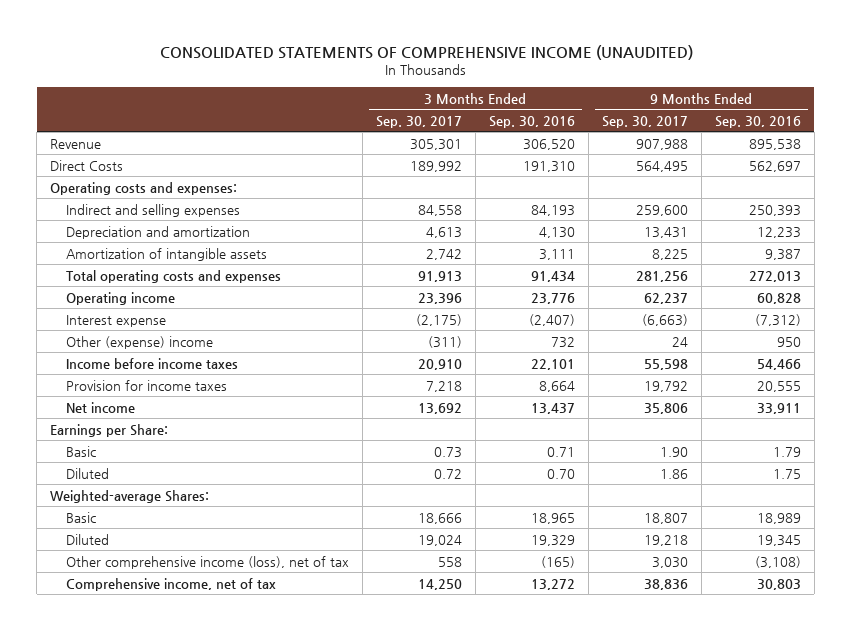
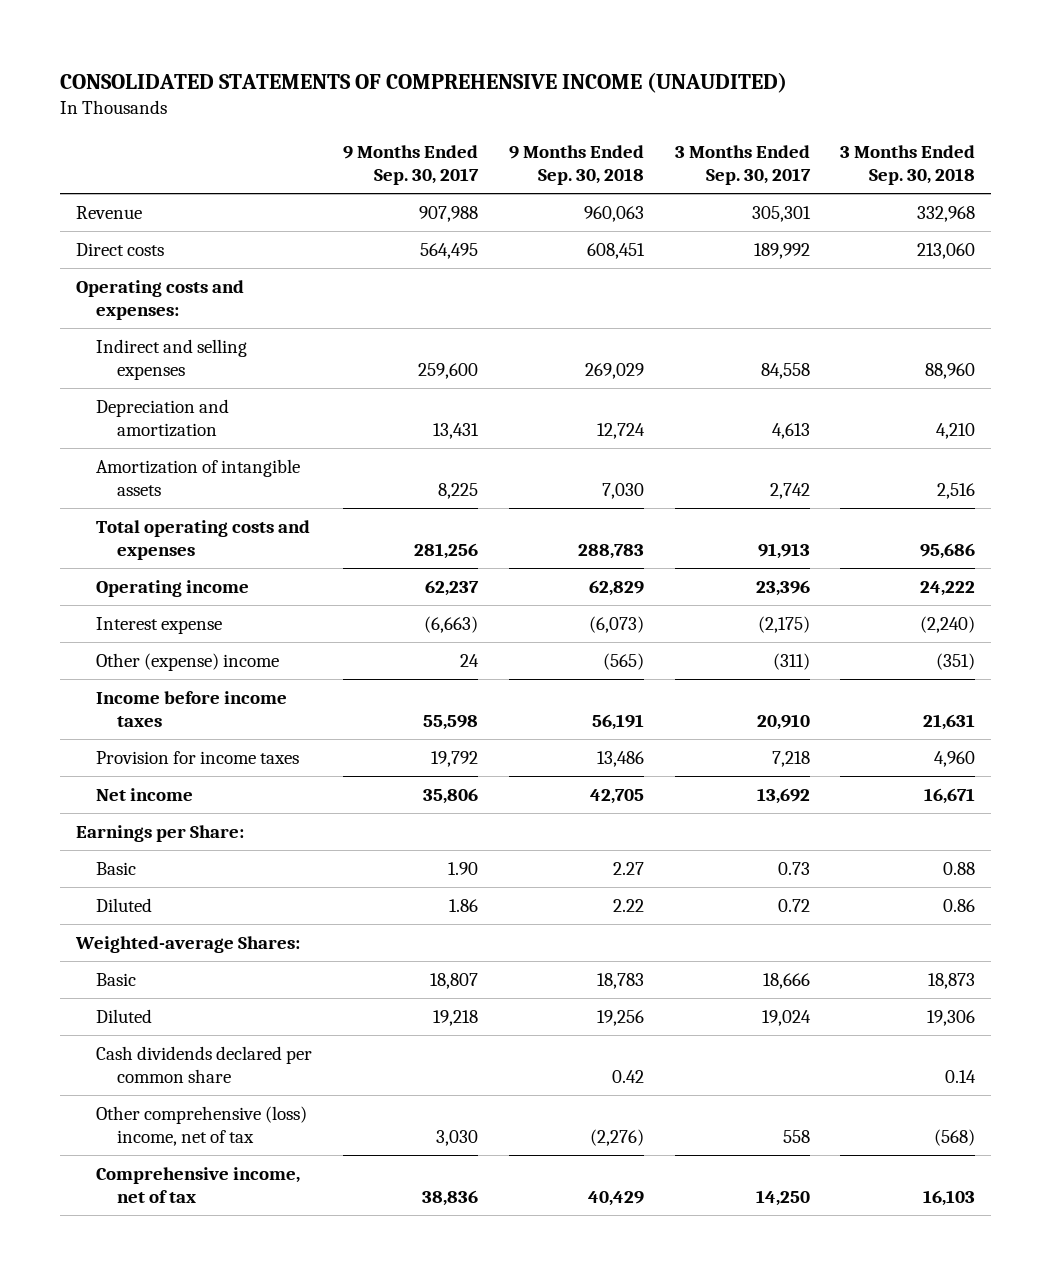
[488,115,575,128] Sep. 30, 2016 -> none
[714,115,801,128] Sep. 30, 2016 -> none
none -> [508,144,644,185] 9 Months Ended Sep. 30, 2018
none -> [840,144,976,185] 3 Months Ended Sep. 30, 2018
[50,159,124,171] Direct Costs -> [75,242,164,256] Direct costs
none -> [96,1045,313,1084] Cash dividends declared per common share
[65,555,349,569] Other comprehensive income (loss), net of tax -> [96,1105,308,1147] Other comprehensive (loss) income, net of tax

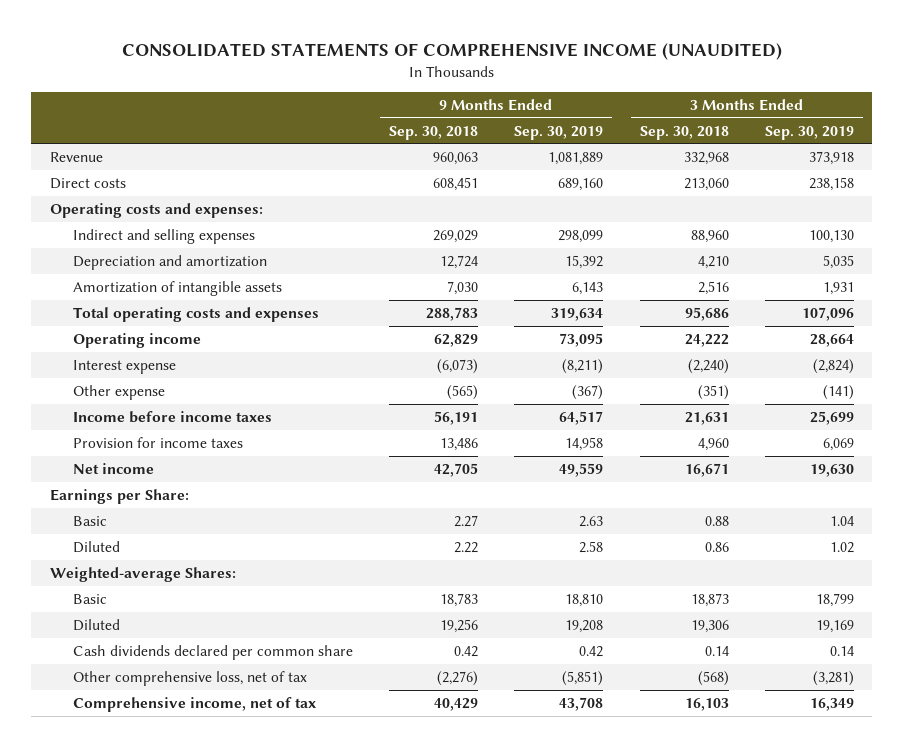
[343,144,480,185] 9 Months Ended Sep. 30, 2017 -> none
[674,144,811,185] 3 Months Ended Sep. 30, 2017 -> none
none -> [514,125,604,140] Sep. 30, 2019
none -> [765,125,855,140] Sep. 30, 2019
[96,652,280,671] Other (expense) income -> [72,384,165,400] Other expense
[96,1105,308,1147] Other comprehensive (loss) income, net of tax -> [72,670,307,686] Other comprehensive loss, net of tax

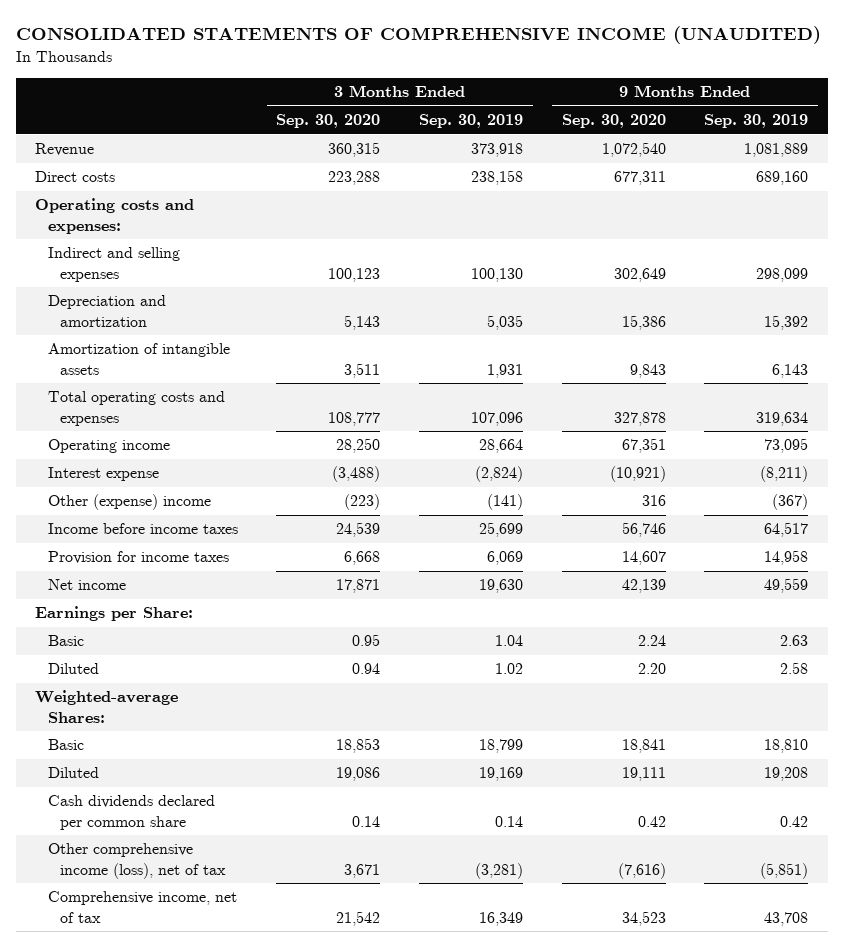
[388,125,478,140] Sep. 30, 2018 -> none
[639,125,729,140] Sep. 30, 2018 -> none
none -> [276,114,381,129] Sep. 30, 2020
none -> [561,114,666,129] Sep. 30, 2020
[72,384,165,400] Other expense -> [47,494,211,511] Other (expense) income
[72,670,307,686] Other comprehensive loss, net of tax -> [47,843,226,879] Other comprehensive income (loss), net of tax

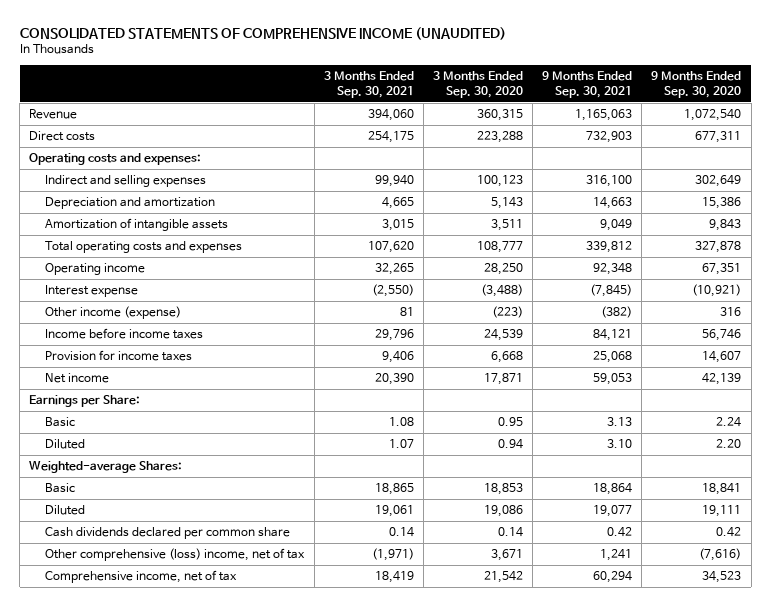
[418,114,523,129] Sep. 30, 2019 -> none
[704,114,809,129] Sep. 30, 2019 -> none
none -> [323,71,414,98] 3 Months Ended Sep. 30, 2021
none -> [542,71,633,98] 9 Months Ended Sep. 30, 2021
[47,494,211,511] Other (expense) income -> [45,306,182,320] Other income (expense)
[47,843,226,879] Other comprehensive income (loss), net of tax -> [45,548,306,562] Other comprehensive (loss) income, net of tax

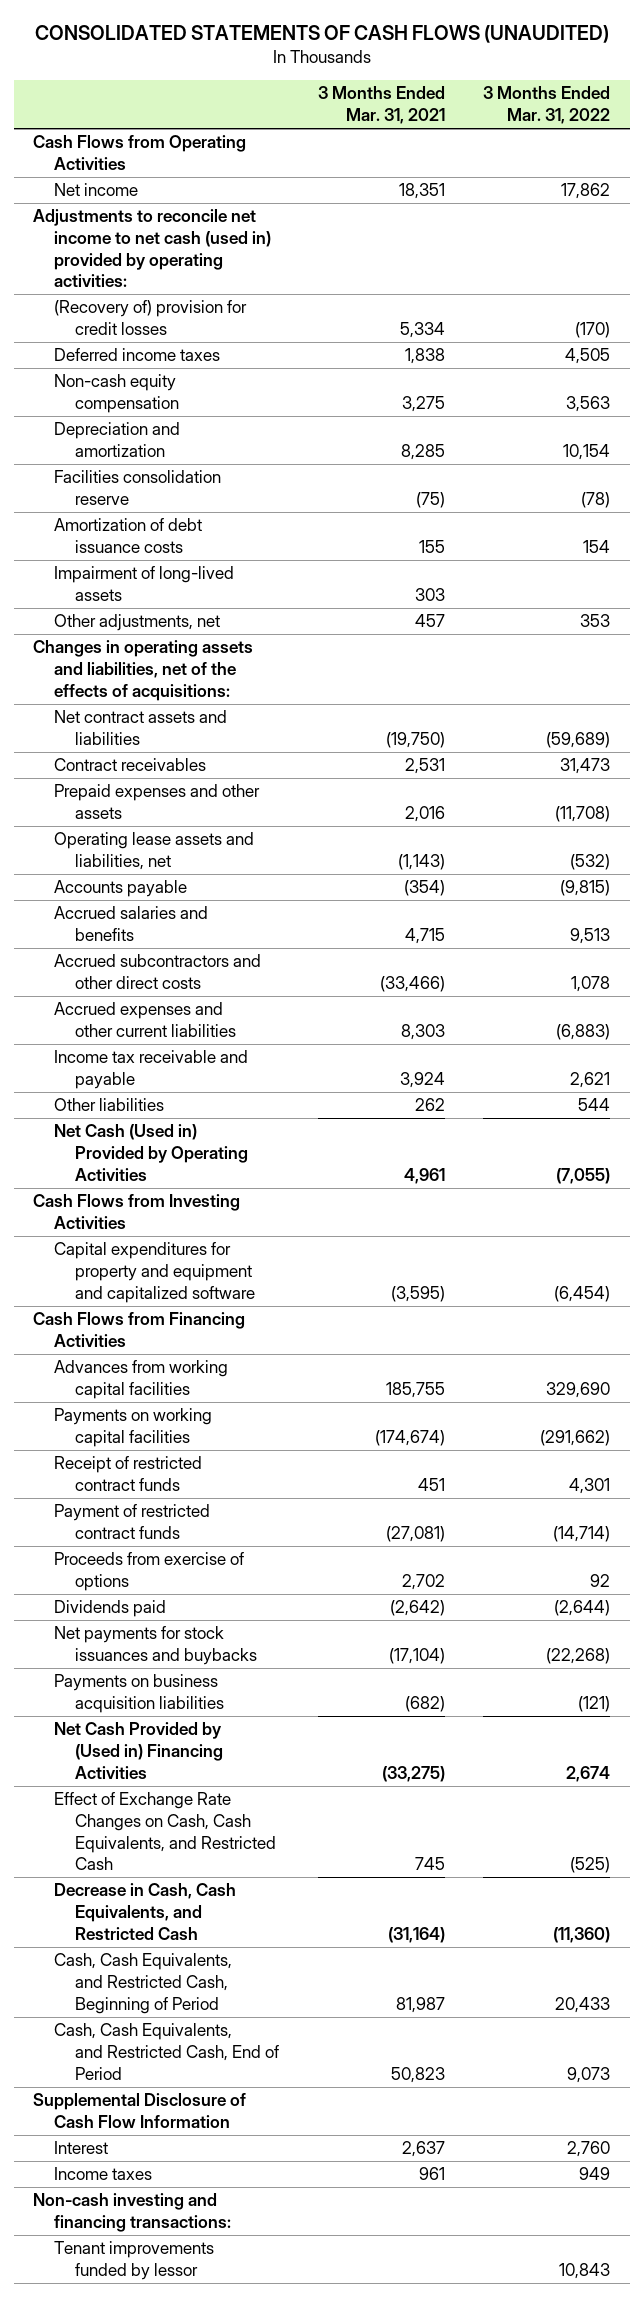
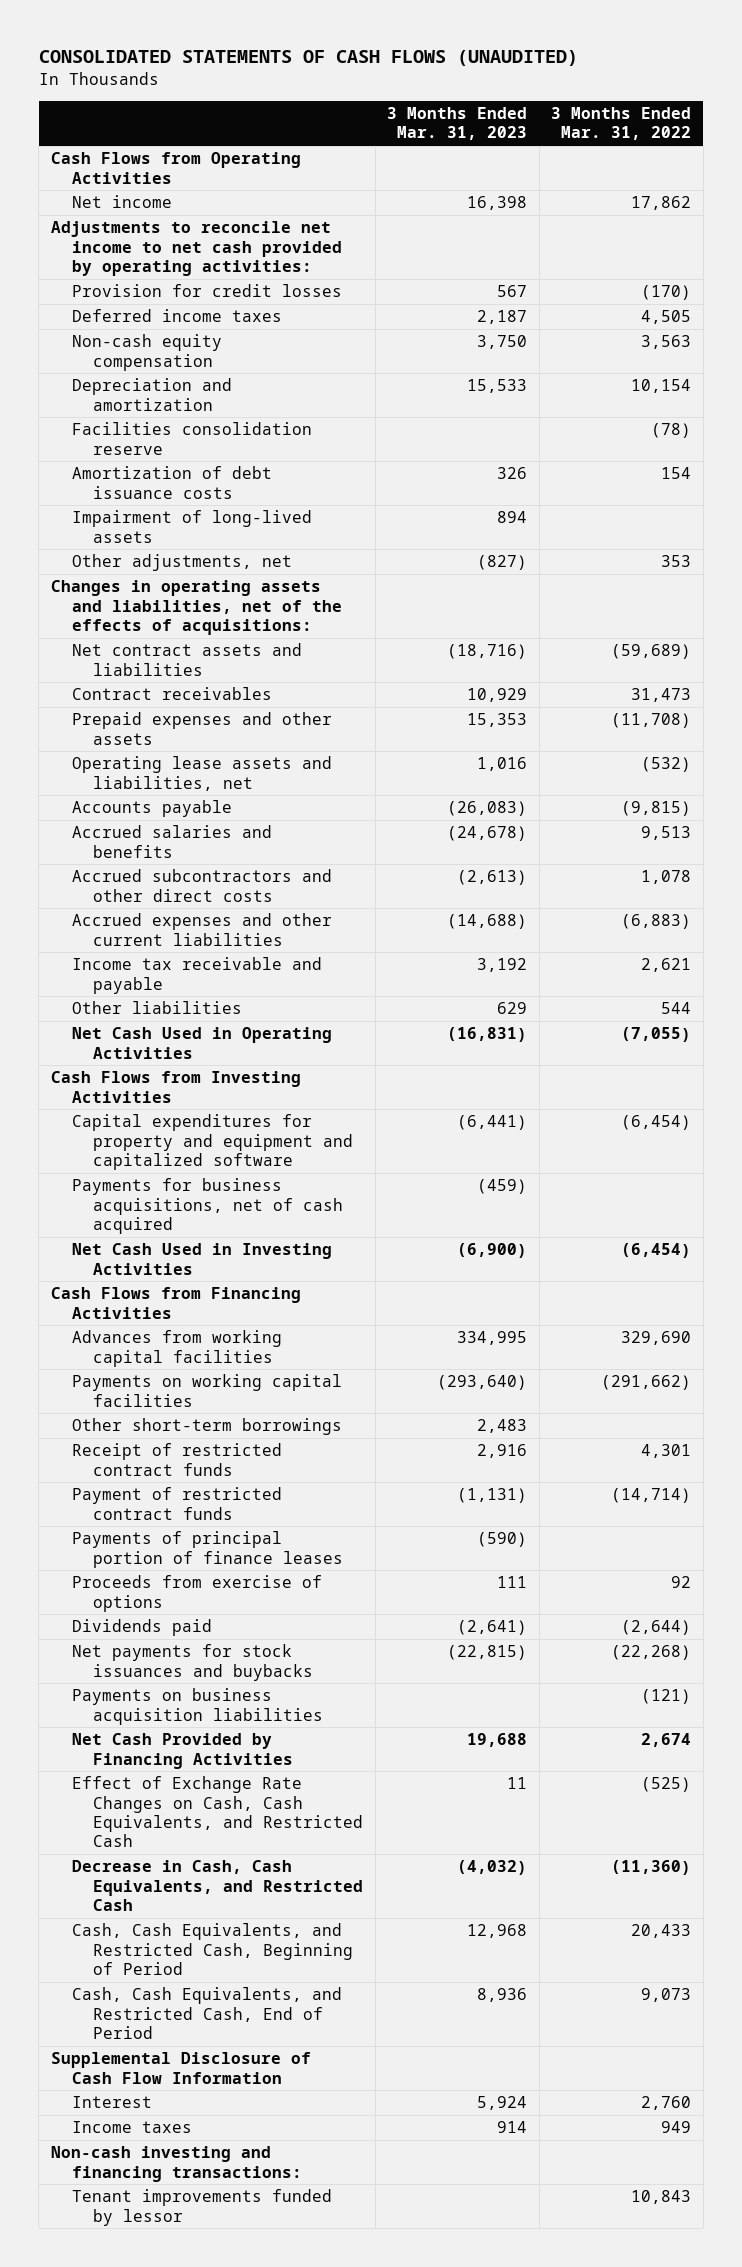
[317,86,445,125] 3 Months Ended Mar. 31, 2021 -> none
none -> [387,107,528,141] 3 Months Ended Mar. 31, 2023
[33,209,272,288] Adjustments to reconcile net income to net cash (used in) provided by operating activities: -> [50,221,342,276] Adjustments to reconcile net income to net cash provided by operating activities:
[54,300,248,336] (Recovery of) provision for credit losses -> [71,284,342,298] Provision for credit losses
[54,1124,248,1181] Net Cash (Used in) Provided by Operating Activities -> [71,1027,332,1059] Net Cash Used in Operating Activities
none -> [71,1178,344,1234] Payments for business acquisitions, net of cash acquired
none -> [71,1243,332,1275] Net Cash Used in Investing Activities
none -> [71,1418,342,1436] Other short-term borrowings
none -> [71,1531,344,1568] Payments of principal portion of finance leases
[54,1722,223,1779] Net Cash Provided by (Used in) Financing Activities -> [71,1733,294,1769] Net Cash Provided by Financing Activities

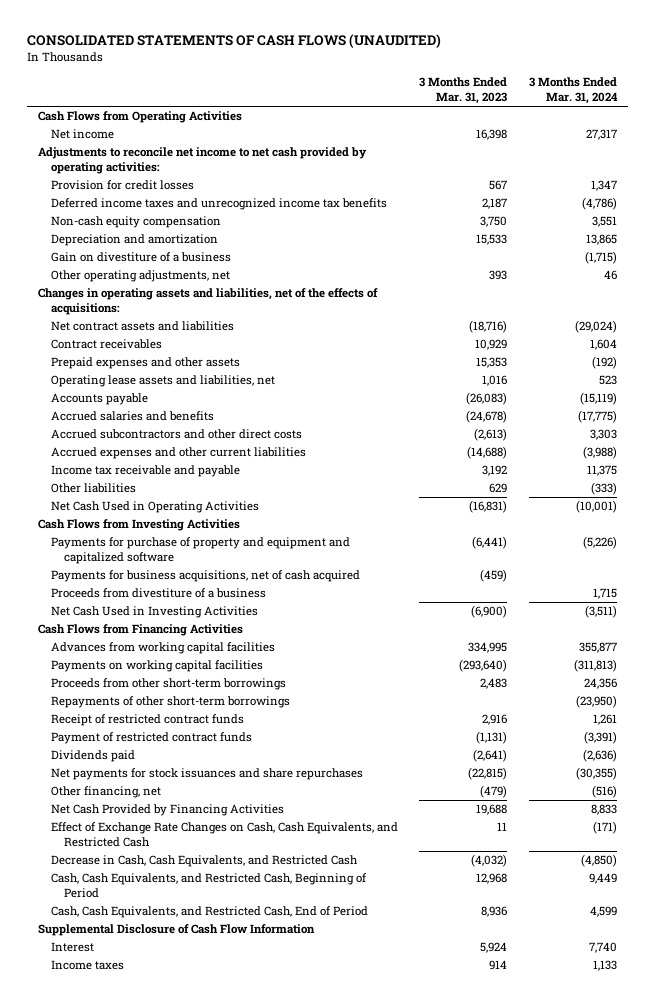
[551,107,692,141] 3 Months Ended Mar. 31, 2022 -> none
none -> [528,77,618,105] 3 Months Ended Mar. 31, 2024
[71,309,282,323] Deferred income taxes -> [51,198,388,211] Deferred income taxes and unrecognized income tax benefits
[71,422,312,455] Facilities consolidation reserve -> none
[71,466,272,499] Amortization of debt issuance costs -> none
[71,510,312,543] Impairment of long-lived assets -> none
none -> [51,252,232,263] Gain on divestiture of a business
[71,554,292,572] Other adjustments, net -> [51,270,231,283] Other operating adjustments, net
[477,555,528,571] (827) -> [489,270,508,281] 393
[71,1114,354,1170] Capital expenditures for property and equipment and capitalized software -> [51,537,351,565] Payments for purchase of property and equipment and capitalized software
none -> [51,588,267,599] Proceeds from divestiture of a business
[71,1418,342,1436] Other short-term borrowings -> [51,678,287,691] Proceeds from other short-term borrowings
none -> [51,696,291,709] Repayments of other short-term borrowings
[71,1531,344,1568] Payments of principal portion of finance leases -> none
[71,1575,322,1612] Proceeds from exercise of options -> none
[71,1688,324,1725] Payments on business acquisition liabilities -> none
[71,1644,314,1681] Net payments for stock issuances and buybacks -> [51,768,364,781] Net payments for stock issuances and share repurchases
none -> [51,786,162,799] Other financing, net
[50,2146,302,2182] Non-cash investing and financing transactions: -> none
[71,2189,332,2226] Tenant improvements funded by lessor -> none

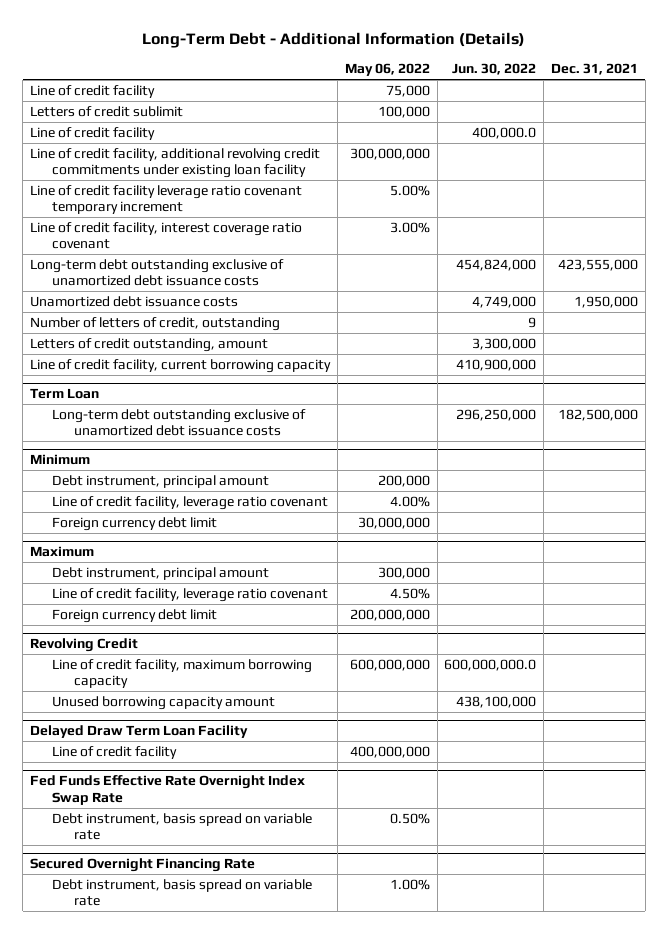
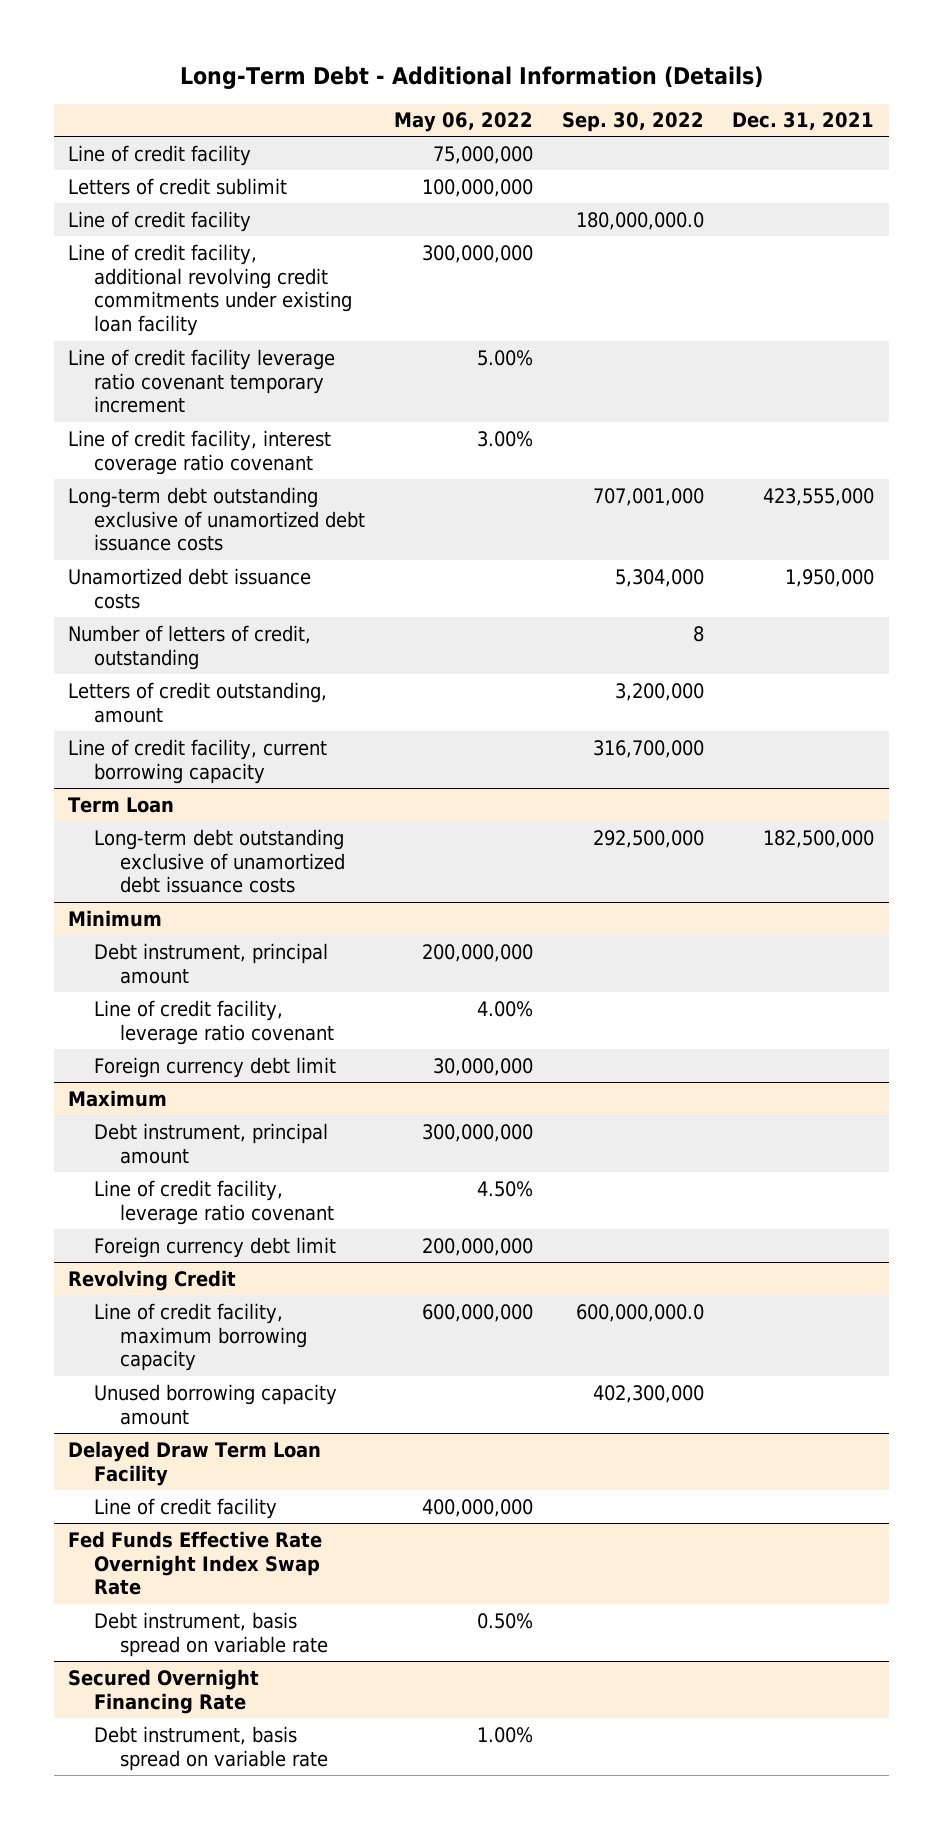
[452,62,537,75] Jun. 30, 2022 -> none
none -> [561,112,704,133] Sep. 30, 2022
[385,85,430,98] 75,000 -> [432,145,533,164] 75,000,000
[377,106,430,119] 100,000 -> [421,178,533,197] 100,000,000
[377,475,430,488] 200,000 -> [421,943,533,962] 200,000,000
[377,567,430,580] 300,000 -> [421,1123,533,1142] 300,000,000

